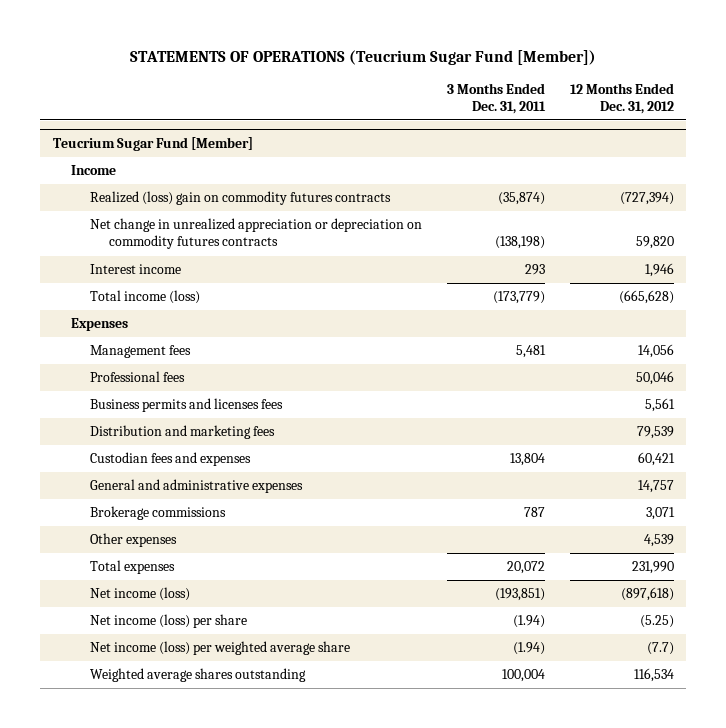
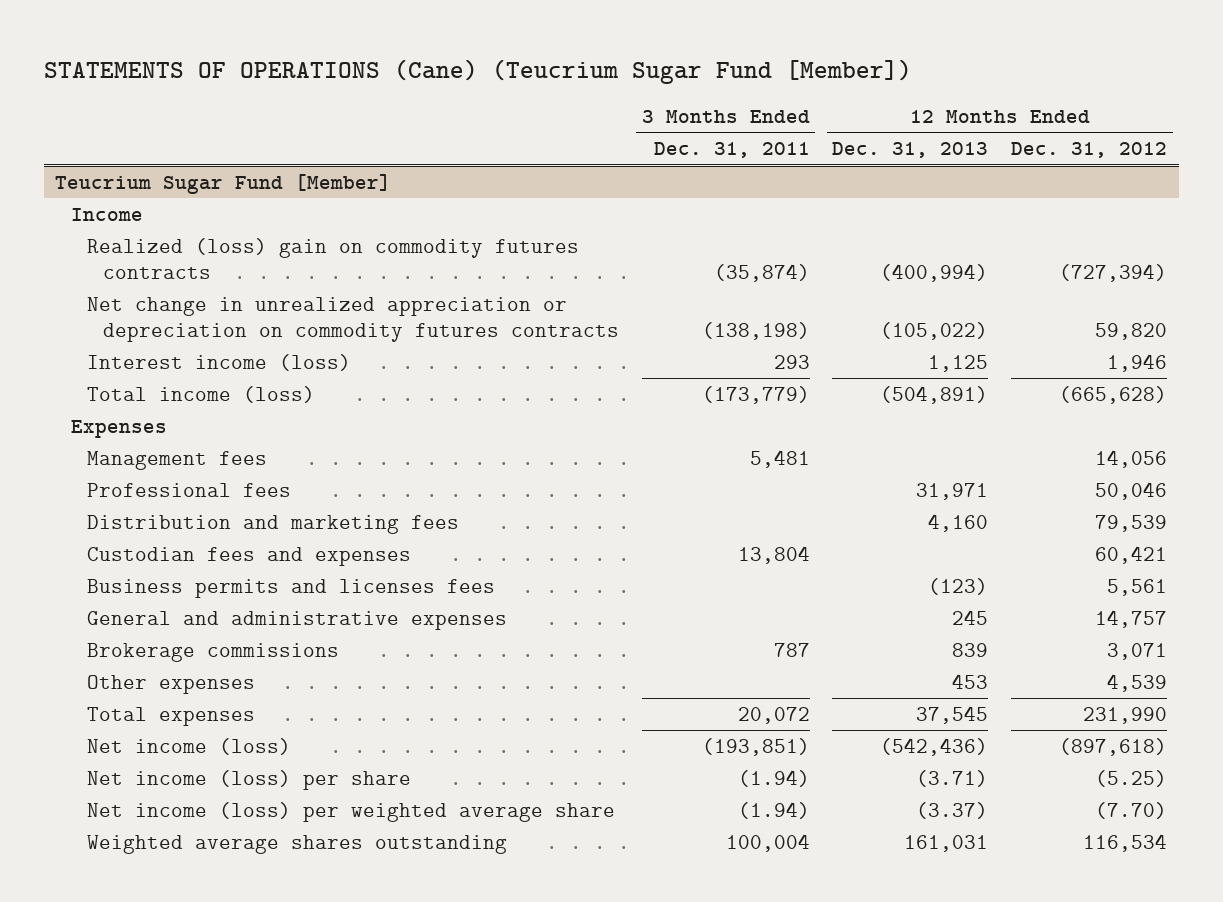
[130,49,597,65] STATEMENTS OF OPERATIONS (Teucrium Sugar Fund [Member]) -> [43,59,912,85] STATEMENTS OF OPERATIONS (Cane) (Teucrium Sugar Fund [Member])
none -> [832,142,989,159] Dec. 31, 2013
[89,264,181,275] Interest income -> [86,353,351,371] Interest income (loss)
[89,398,283,413] Business permits and licenses fees -> [86,578,495,598] Business permits and licenses fees
[646,642,674,656] (7.7) -> [1095,801,1168,819] (7.70)

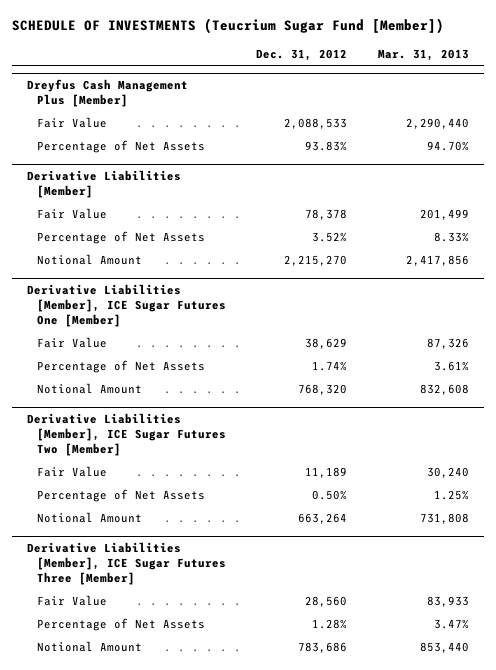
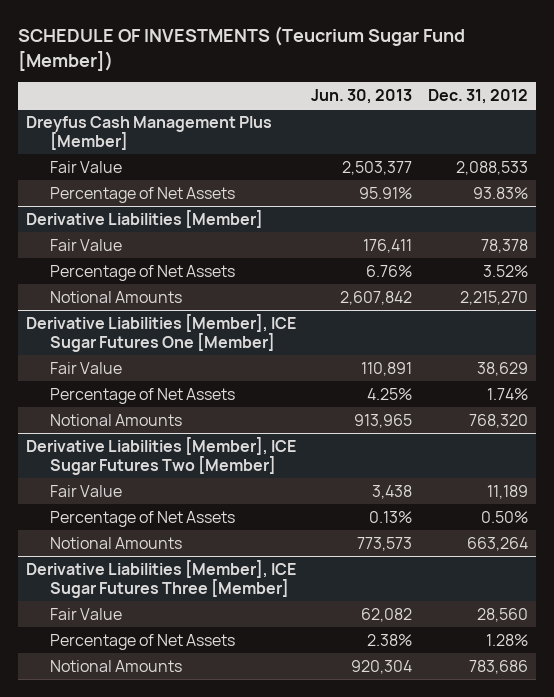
[377,48,469,61] Mar. 31, 2013 -> none
none -> [311,89,413,105] Jun. 30, 2013
[36,253,142,265] Notional Amount -> [49,290,182,303] Notional Amounts
[36,382,142,394] Notional Amount -> [49,413,182,426] Notional Amounts
[36,511,142,523] Notional Amount -> [49,536,182,549] Notional Amounts
[36,640,142,652] Notional Amount -> [49,659,182,672] Notional Amounts

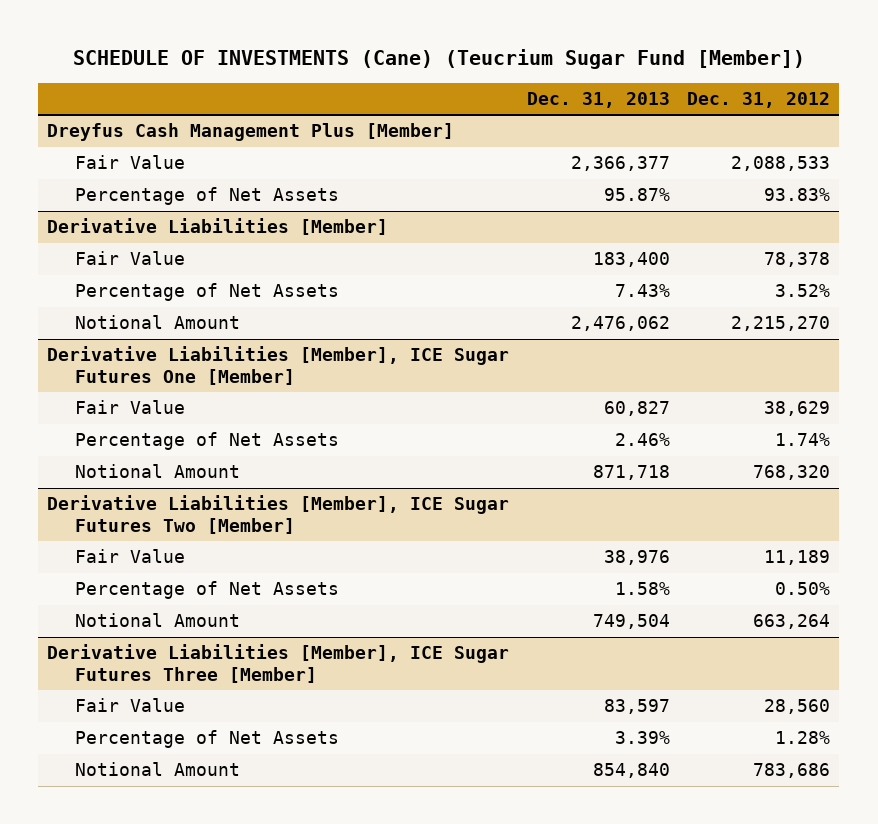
[17,26,465,71] SCHEDULE OF INVESTMENTS (Teucrium Sugar Fund [Member]) -> [72,49,805,70] SCHEDULE OF INVESTMENTS (Cane) (Teucrium Sugar Fund [Member])
[311,89,413,105] Jun. 30, 2013 -> none
none -> [526,91,670,108] Dec. 31, 2013
[49,290,182,303] Notional Amounts -> [74,315,240,330] Notional Amount
[49,413,182,426] Notional Amounts -> [74,464,240,479] Notional Amount
[49,536,182,549] Notional Amounts -> [74,613,240,628] Notional Amount
[49,659,182,672] Notional Amounts -> [74,762,240,777] Notional Amount

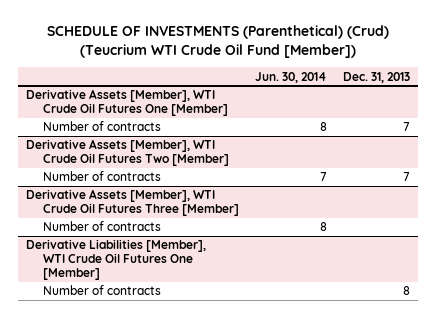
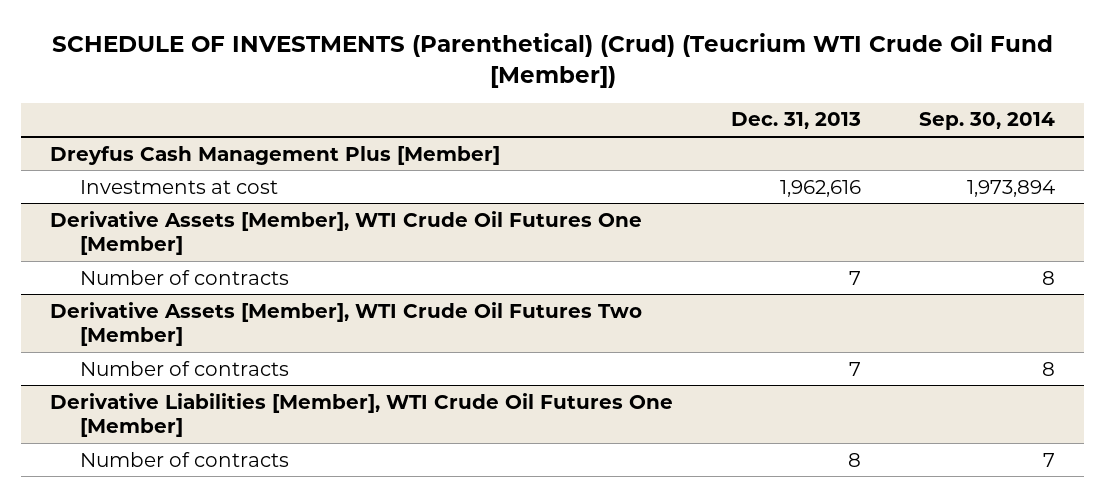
[254,71,327,83] Jun. 30, 2014 -> none
none -> [918,112,1055,131] Sep. 30, 2014
none -> [50,145,501,165] Dreyfus Cash Management Plus [Member]
none -> [80,179,279,194] Investments at cost
[25,189,239,217] Derivative Assets [Member], WTI Crude Oil Futures Three [Member] -> none
[42,221,161,232] Number of contracts -> none

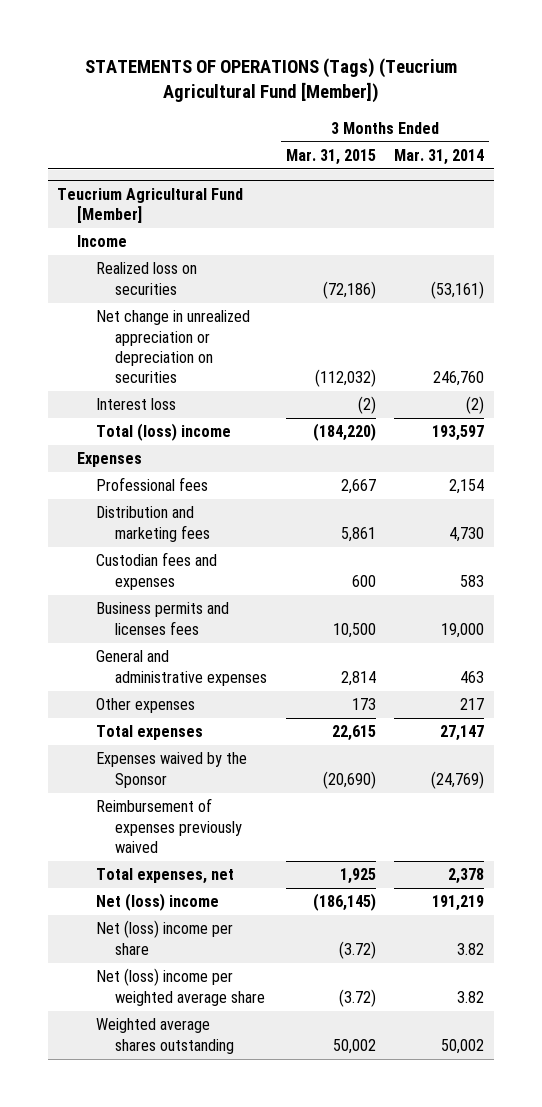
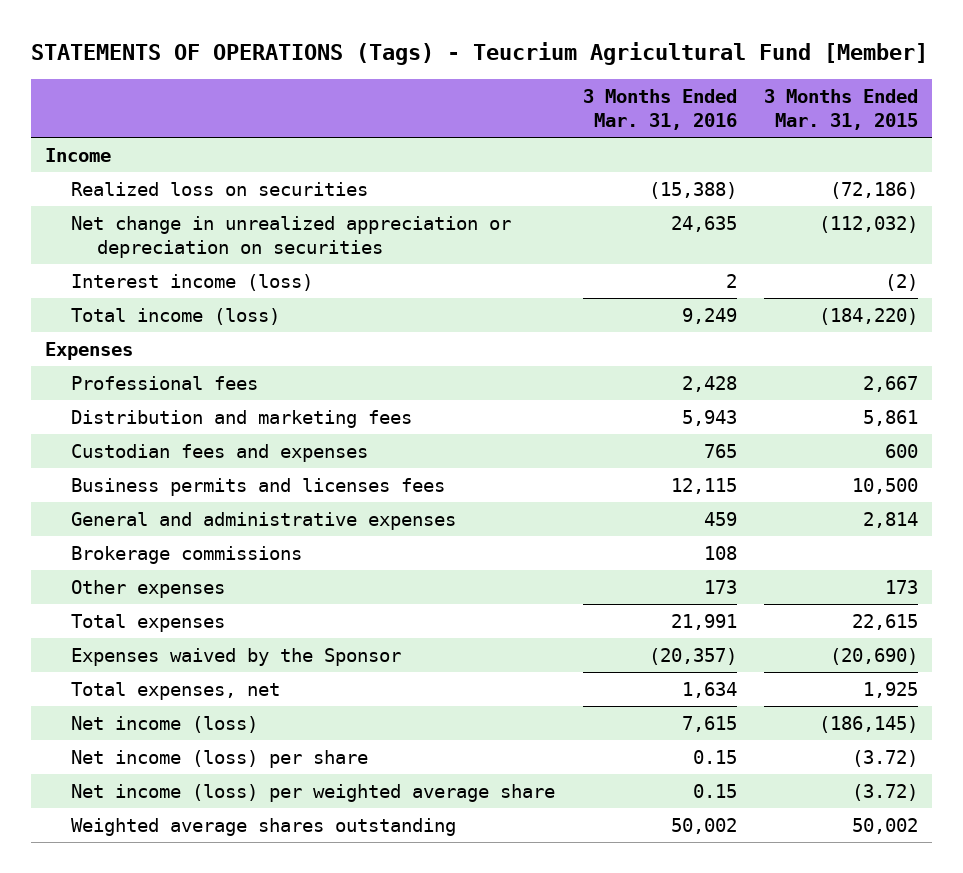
[84,58,457,104] STATEMENTS OF OPERATIONS (Tags) (Teucrium Agricultural Fund [Member]) -> [30,42,928,66] STATEMENTS OF OPERATIONS (Tags) - Teucrium Agricultural Fund [Member]
[394,148,485,165] Mar. 31, 2014 -> none
none -> [582,89,737,131] 3 Months Ended Mar. 31, 2016
[57,187,244,223] Teucrium Agricultural Fund [Member] -> none
[95,398,176,411] Interest loss -> [70,273,313,291] Interest income (loss)
[95,423,231,442] Total (loss) income -> [70,307,280,325] Total income (loss)
none -> [70,545,302,564] Brokerage commissions
[95,798,243,854] Reimbursement of expenses previously waived -> none
[95,893,219,912] Net (loss) income -> [70,715,258,733] Net income (loss)
[95,920,233,955] Net (loss) income per share -> [70,749,368,768] Net income (loss) per share
[95,968,266,1006] Net (loss) income per weighted average share -> [70,783,555,802] Net income (loss) per weighted average share

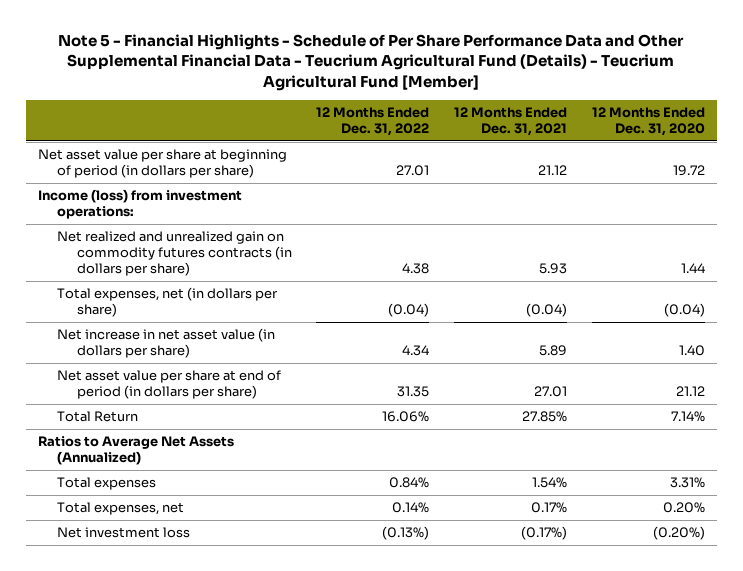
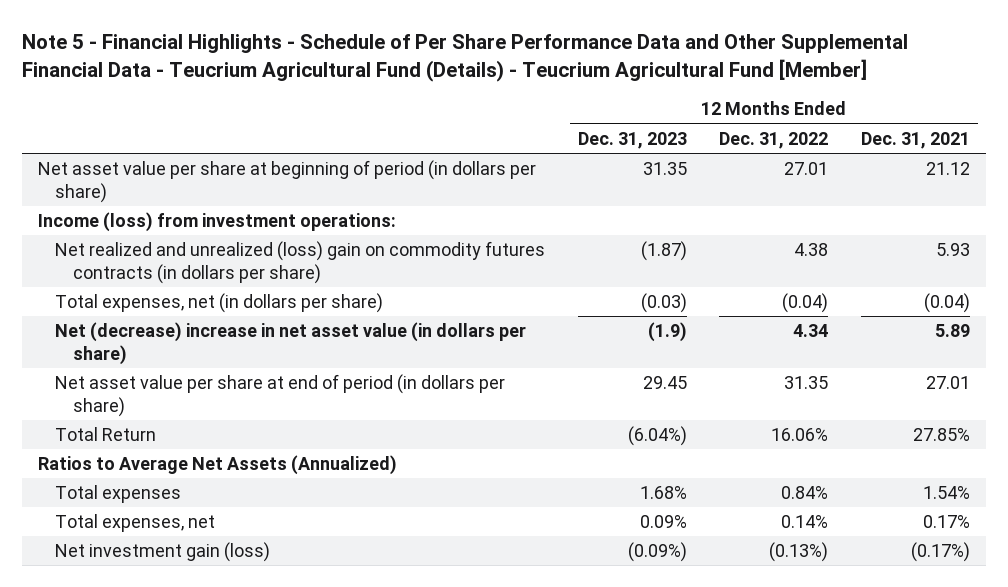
[591,106,705,137] 12 Months Ended Dec. 31, 2020 -> none
none -> [577,131,687,149] Dec. 31, 2023
[57,231,292,277] Net realized and unrealized gain on commodity futures contracts (in dollars per share) -> [55,240,546,284] Net realized and unrealized (loss) gain on commodity futures contracts (in dollars per share)
[57,328,276,359] Net increase in net asset value (in dollars per share) -> [55,321,527,365] Net (decrease) increase in net asset value (in dollars per share)
[57,527,191,539] Net investment loss -> [55,541,271,562] Net investment gain (loss)

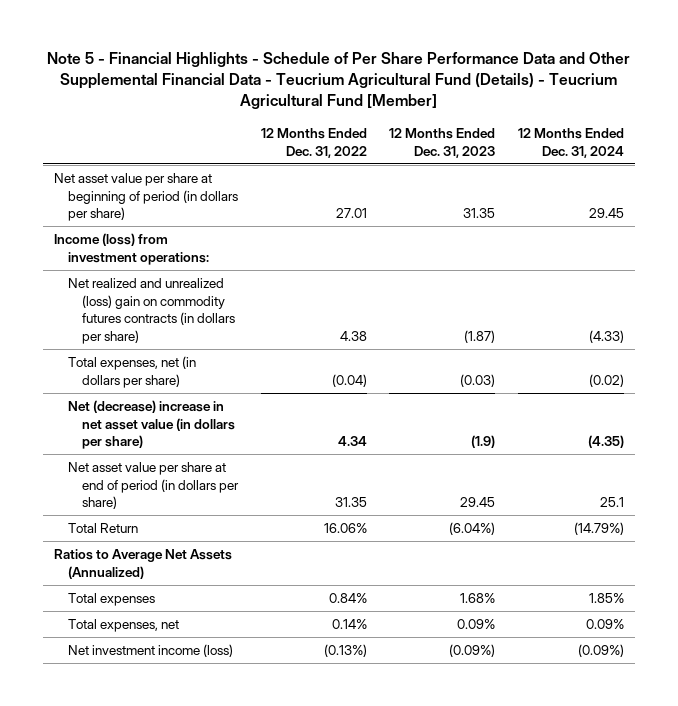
[860,131,970,149] Dec. 31, 2021 -> none
none -> [517,128,624,158] 12 Months Ended Dec. 31, 2024
[55,541,271,562] Net investment gain (loss) -> [67,644,233,658] Net investment income (loss)

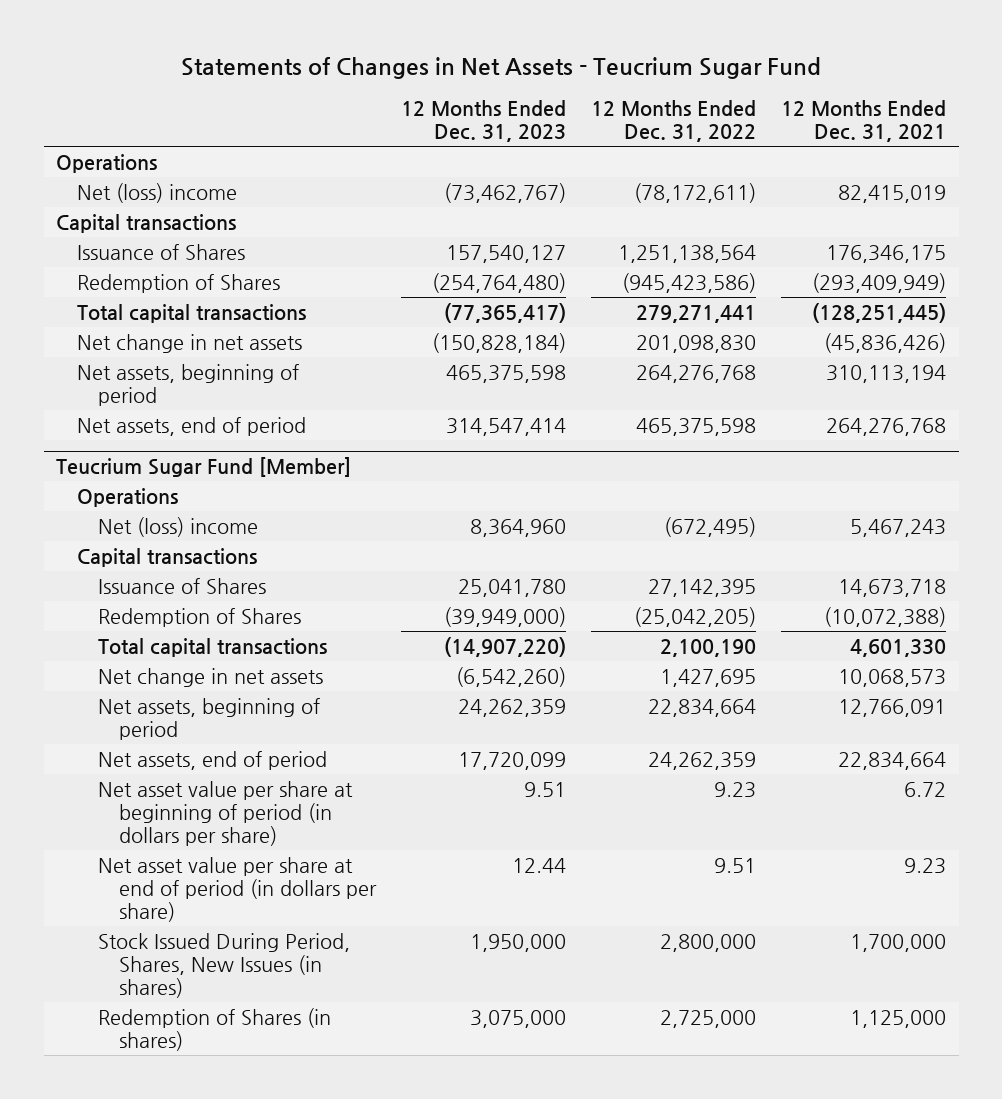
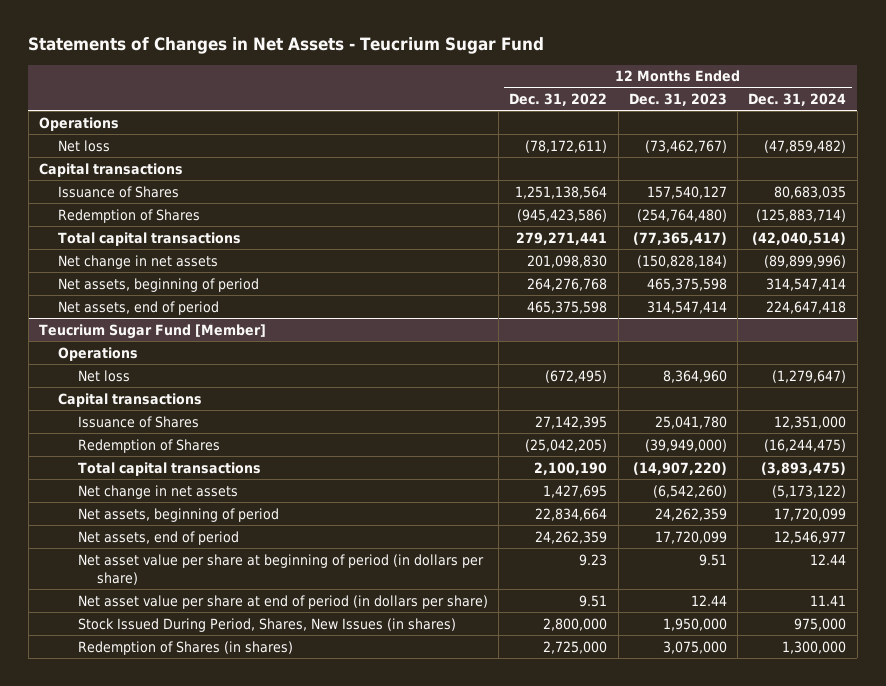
[781,99,947,143] 12 Months Ended Dec. 31, 2021 -> none
none -> [748,92,847,106] Dec. 31, 2024
[77,182,238,203] Net (loss) income -> [58,139,111,152] Net loss
[98,516,259,537] Net (loss) income -> [77,369,130,382] Net loss

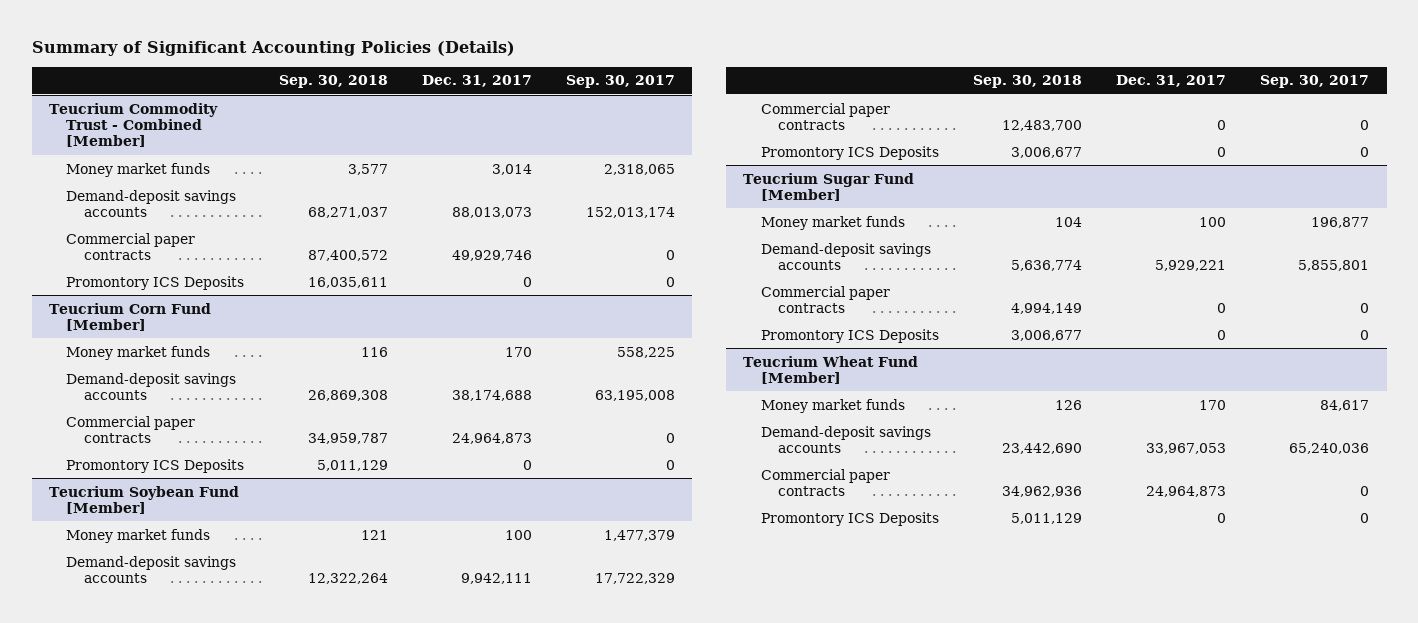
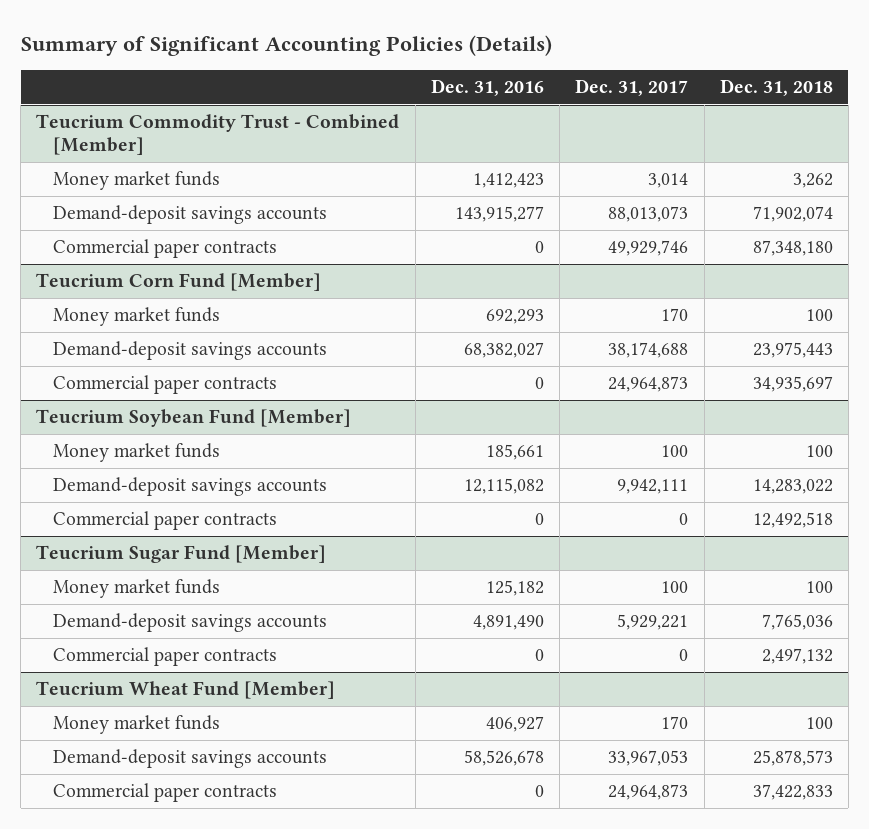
[278,75,388,89] Sep. 30, 2018 -> none
[566,75,676,89] Sep. 30, 2017 -> none
none -> [430,79,544,97] Dec. 31, 2016
none -> [719,79,833,97] Dec. 31, 2018
[66,275,245,290] Promontory ICS Deposits -> none
[66,458,245,473] Promontory ICS Deposits -> none
[760,145,939,160] Promontory ICS Deposits -> none
[760,328,939,343] Promontory ICS Deposits -> none
[760,511,939,526] Promontory ICS Deposits -> none

